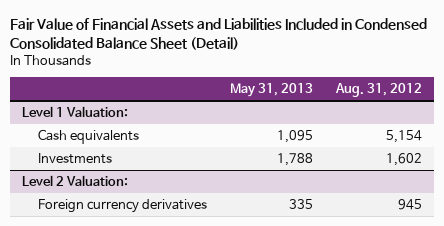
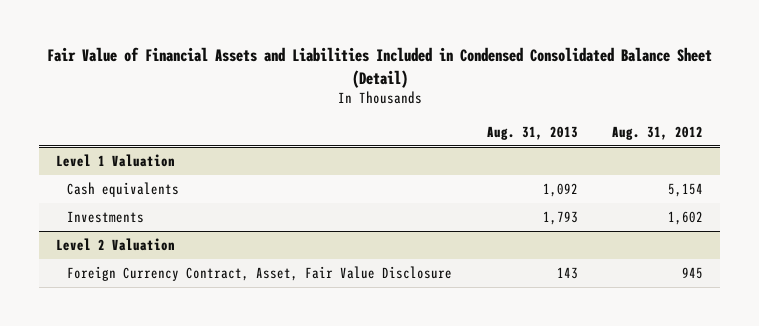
[229,83,313,98] May 31, 2013 -> none
none -> [486,125,578,140] Aug. 31, 2013
[21,105,128,117] Level 1 Valuation: -> [56,154,176,168] Level 1 Valuation
[21,174,128,186] Level 2 Valuation: -> [56,238,176,252] Level 2 Valuation
[37,198,207,213] Foreign currency derivatives -> [67,266,453,282] Foreign Currency Contract, Asset, Fair Value Disclosure

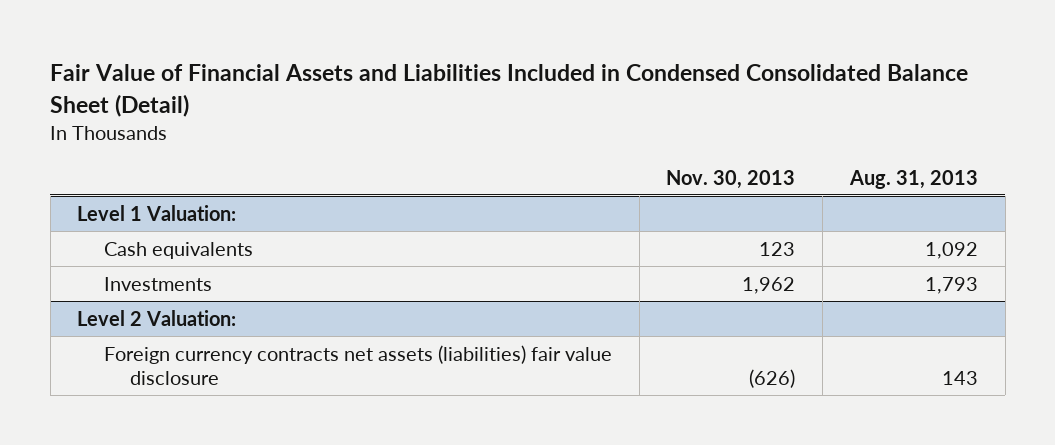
[611,125,703,140] Aug. 31, 2012 -> none
none -> [666,169,796,189] Nov. 30, 2013
[56,154,176,168] Level 1 Valuation -> [77,204,237,221] Level 1 Valuation:
[56,238,176,252] Level 2 Valuation -> [77,309,237,326] Level 2 Valuation:
[67,266,453,282] Foreign Currency Contract, Asset, Fair Value Disclosure -> [103,344,612,386] Foreign currency contracts net assets (liabilities) fair value disclosure

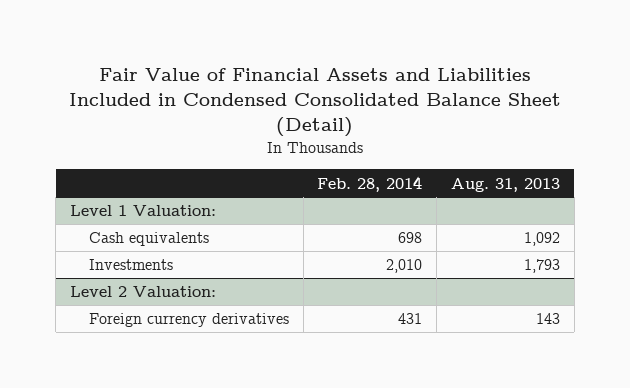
[666,169,796,189] Nov. 30, 2013 -> none
none -> [317,175,423,192] Feb. 28, 2014
[103,344,612,386] Foreign currency contracts net assets (liabilities) fair value disclosure -> [88,313,289,328] Foreign currency derivatives

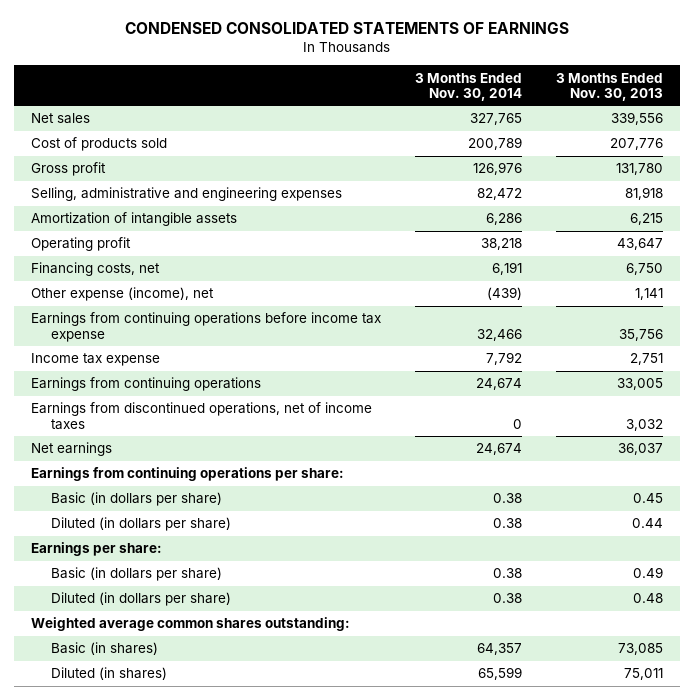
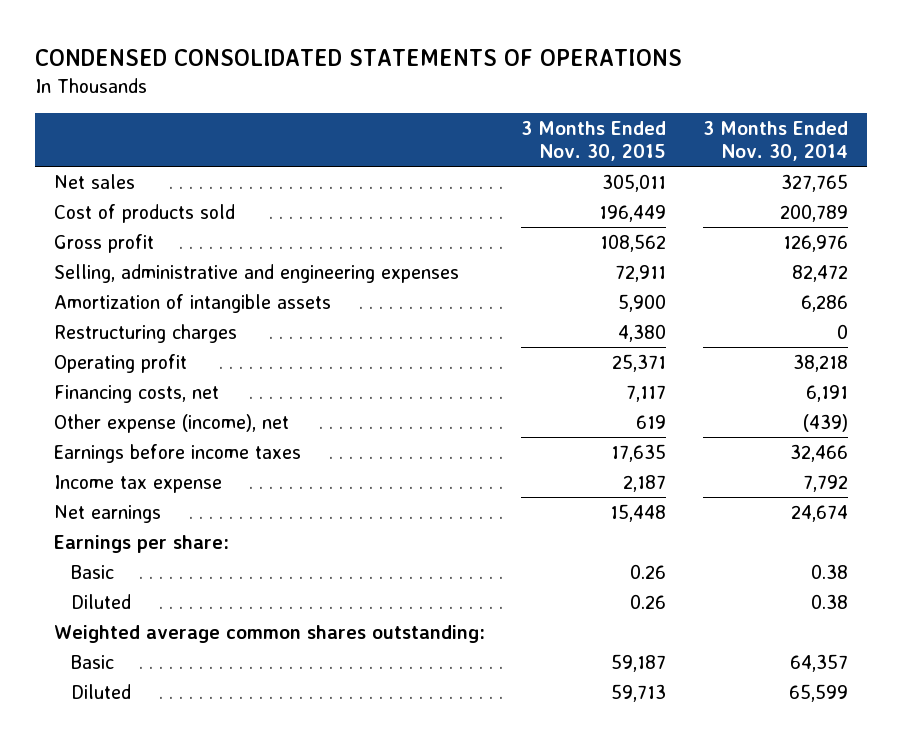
[124,22,569,35] CONDENSED CONSOLIDATED STATEMENTS OF EARNINGS -> [35,49,683,67] CONDENSED CONSOLIDATED STATEMENTS OF OPERATIONS
[555,72,663,102] 3 Months Ended Nov. 30, 2013 -> none
none -> [521,120,667,161] 3 Months Ended Nov. 30, 2015
none -> [53,323,237,343] Restructuring charges
[30,312,381,342] Earnings from continuing operations before income tax expense -> [53,443,301,463] Earnings before income taxes
[30,377,261,392] Earnings from continuing operations -> none
[30,402,372,430] Earnings from discontinued operations, net of income taxes -> none
[30,467,344,482] Earnings from continuing operations per share: -> none
[50,492,222,507] Basic (in dollars per share) -> none
[50,517,231,532] Diluted (in dollars per share) -> none
[50,567,222,582] Basic (in dollars per share) -> [70,564,114,579] Basic
[50,592,231,607] Diluted (in dollars per share) -> [70,593,131,609] Diluted
[50,642,158,656] Basic (in shares) -> [70,654,114,669] Basic
[50,667,167,681] Diluted (in shares) -> [70,683,131,699] Diluted

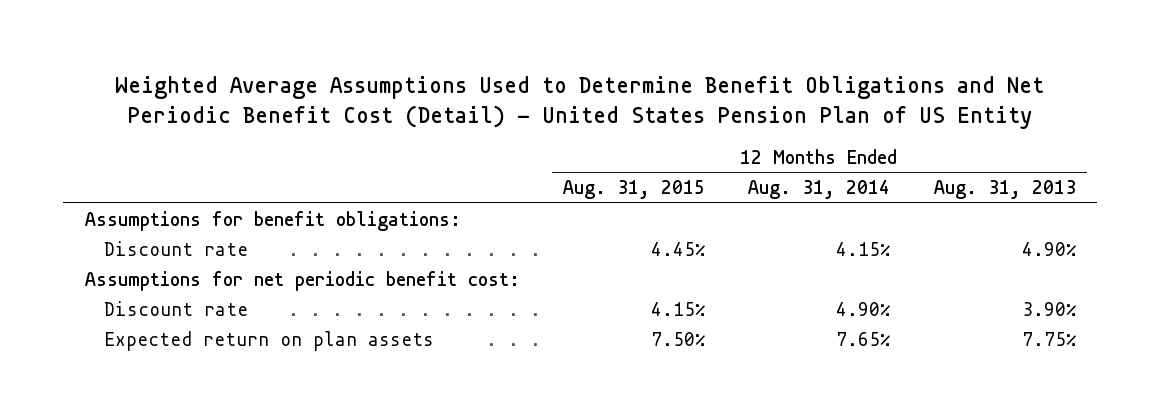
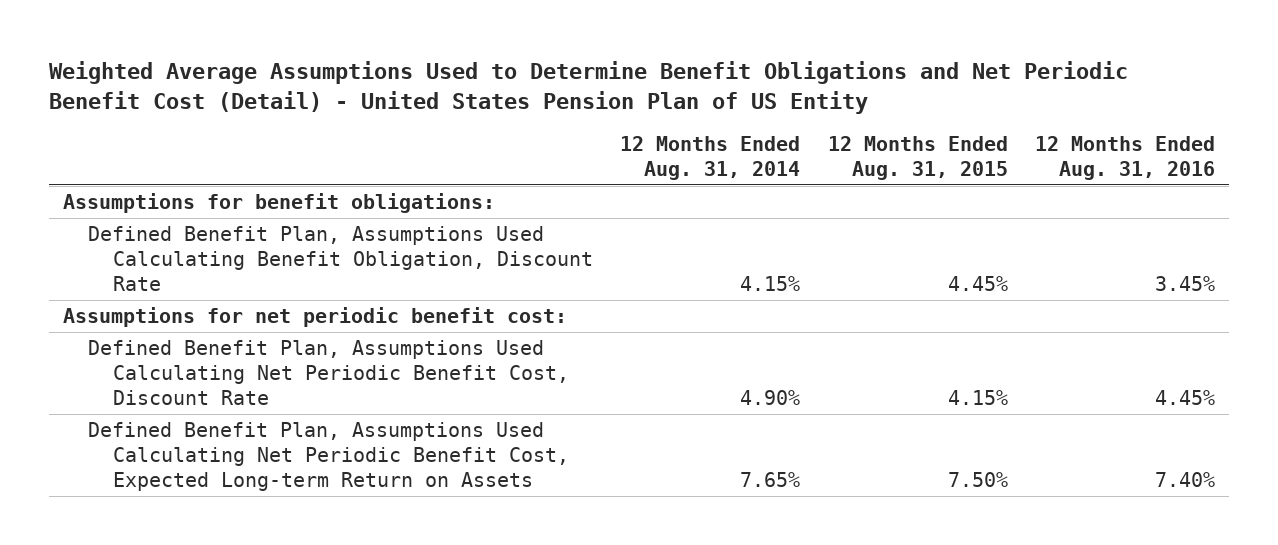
[933,180,1076,200] Aug. 31, 2013 -> none
none -> [1035,136,1216,181] 12 Months Ended Aug. 31, 2016
[104,240,249,256] Discount rate -> [87,225,593,291] Defined Benefit Plan, Assumptions Used Calculating Benefit Obligation, Discount Rate
[104,300,249,316] Discount rate -> [87,339,569,405] Defined Benefit Plan, Assumptions Used Calculating Net Periodic Benefit Cost, Discount Rate
[104,330,435,351] Expected return on plan assets -> [87,421,569,491] Defined Benefit Plan, Assumptions Used Calculating Net Periodic Benefit Cost, Expected Long-term Return on Assets

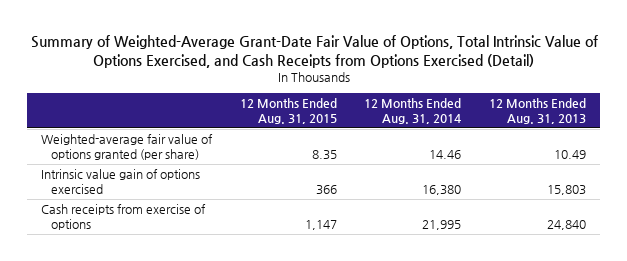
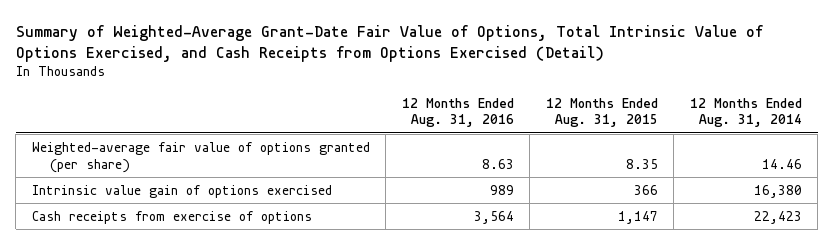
[489,98,587,125] 12 Months Ended Aug. 31, 2013 -> none
none -> [401,97,514,128] 12 Months Ended Aug. 31, 2016
[422,220,462,231] 21,995 -> [753,210,802,224] 22,423

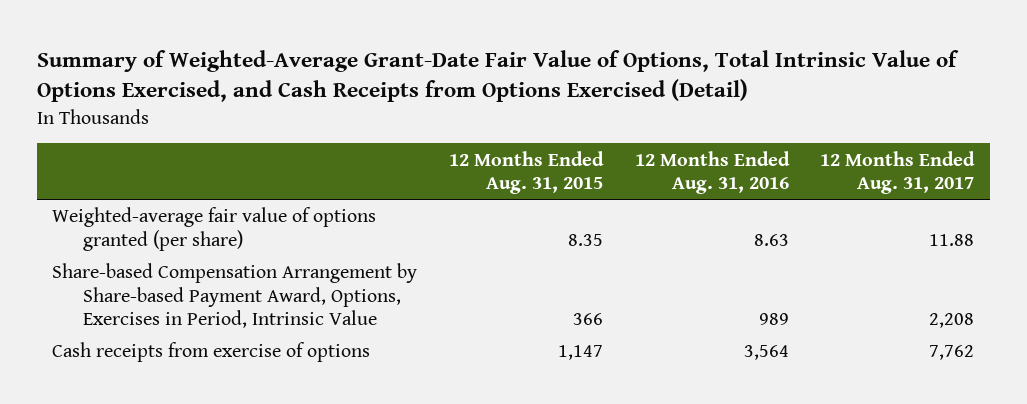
[689,97,802,128] 12 Months Ended Aug. 31, 2014 -> none
none -> [820,150,976,195] 12 Months Ended Aug. 31, 2017
[31,184,332,198] Intrinsic value gain of options exercised -> [52,263,418,329] Share-based Compensation Arrangement by Share-based Payment Award, Options, Exercises in Period, Intrinsic Value

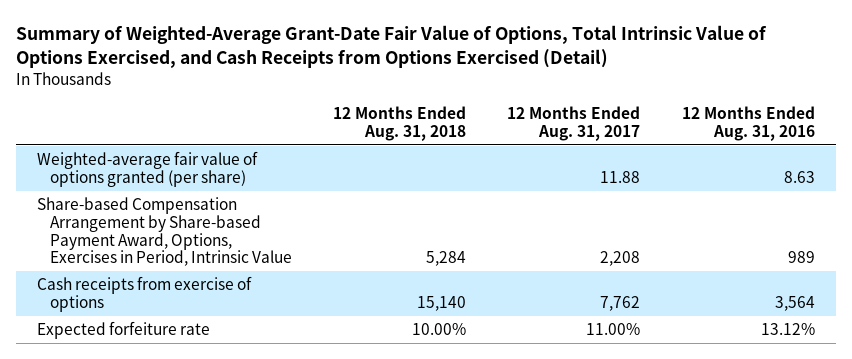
[449,150,605,195] 12 Months Ended Aug. 31, 2015 -> none
none -> [333,106,467,142] 12 Months Ended Aug. 31, 2018
none -> [36,321,210,340] Expected forfeiture rate

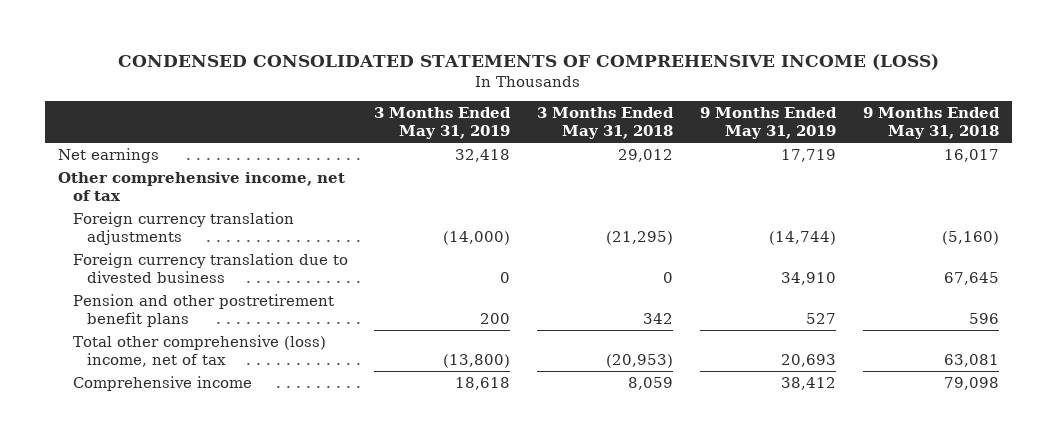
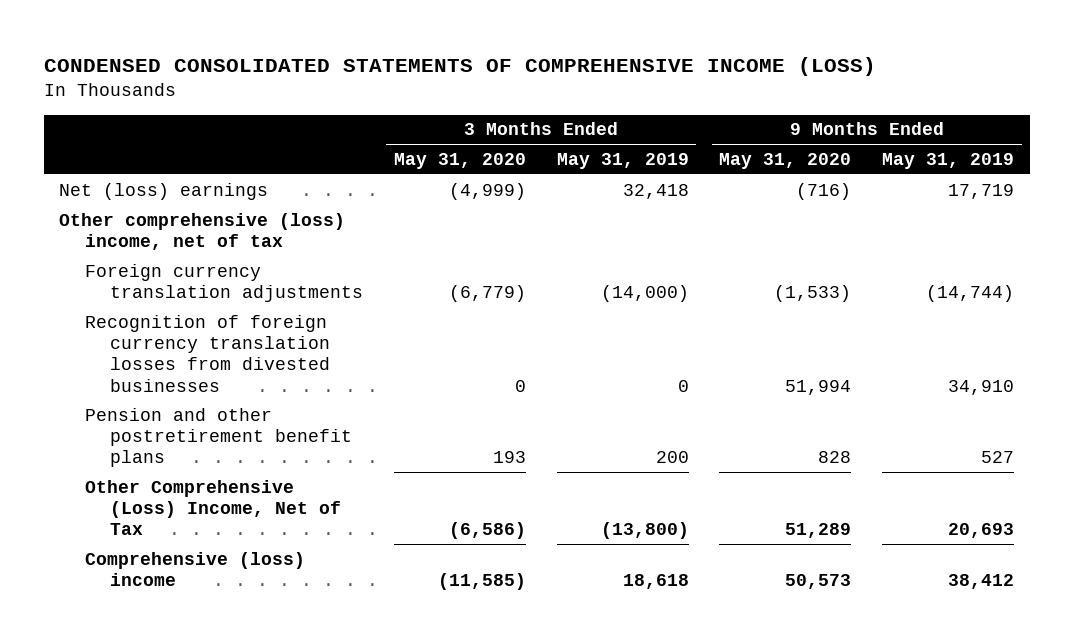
[537,106,675,139] 3 Months Ended May 31, 2018 -> none
[862,106,1000,139] 9 Months Ended May 31, 2018 -> none
none -> [393,153,526,170] May 31, 2020
none -> [719,153,852,170] May 31, 2020
[58,147,160,163] Net earnings -> [59,182,269,200] Net (loss) earnings
[58,171,346,201] Other comprehensive income, net of tax -> [59,212,346,251] Other comprehensive (loss) income, net of tax
[72,252,348,283] Foreign currency translation due to divested business -> [84,314,330,392] Recognition of foreign currency translation losses from divested businesses
[72,334,326,367] Total other comprehensive (loss) income, net of tax -> [84,479,341,536] Other Comprehensive (Loss) Income, Net of Tax
[72,375,252,391] Comprehensive income -> [84,551,305,587] Comprehensive (loss) income

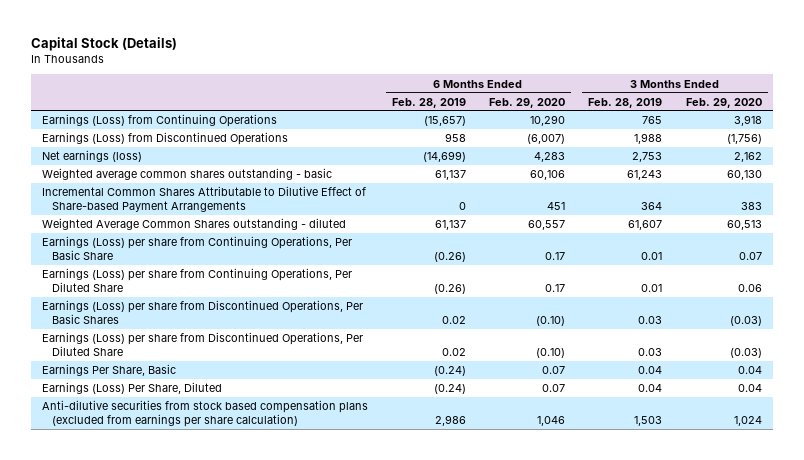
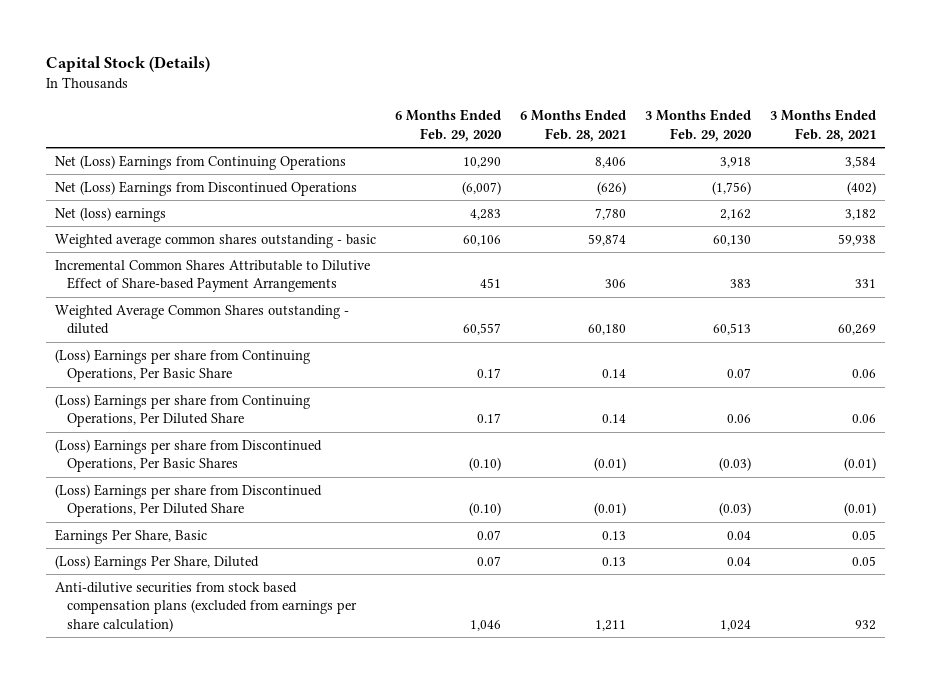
[391,97,466,108] Feb. 28, 2019 -> none
[588,97,663,108] Feb. 28, 2019 -> none
none -> [520,109,627,142] 6 Months Ended Feb. 28, 2021
none -> [769,109,876,142] 3 Months Ended Feb. 28, 2021
[42,114,278,128] Earnings (Loss) from Continuing Operations -> [55,154,347,170] Net (Loss) Earnings from Continuing Operations
[42,132,289,146] Earnings (Loss) from Discontinued Operations -> [55,180,358,196] Net (Loss) Earnings from Discontinued Operations
[42,150,143,163] Net earnings (loss) -> [55,206,167,222] Net (loss) earnings
[42,236,353,260] Earnings (Loss) per share from Continuing Operations, Per Basic Share -> [55,348,311,383] (Loss) Earnings per share from Continuing Operations, Per Basic Share
[42,268,353,292] Earnings (Loss) per share from Continuing Operations, Per Diluted Share -> [55,393,311,428] (Loss) Earnings per share from Continuing Operations, Per Diluted Share
[42,300,364,324] Earnings (Loss) per share from Discontinued Operations, Per Basic Shares -> [55,438,323,473] (Loss) Earnings per share from Discontinued Operations, Per Basic Shares
[42,332,364,356] Earnings (Loss) per share from Discontinued Operations, Per Diluted Share -> [55,483,323,518] (Loss) Earnings per share from Discontinued Operations, Per Diluted Share
[42,382,223,395] Earnings (Loss) Per Share, Diluted -> [55,554,260,570] (Loss) Earnings Per Share, Diluted

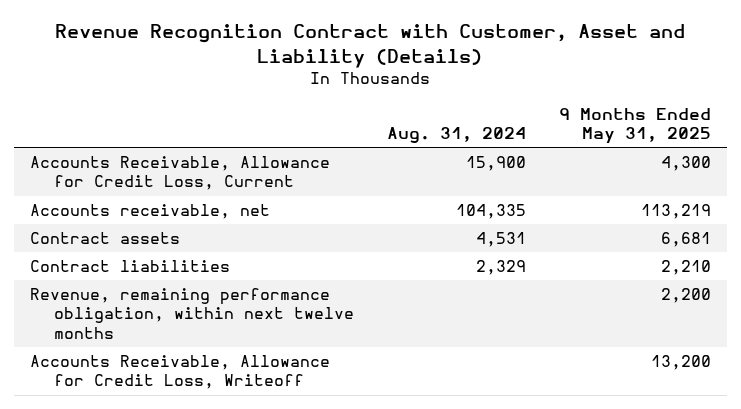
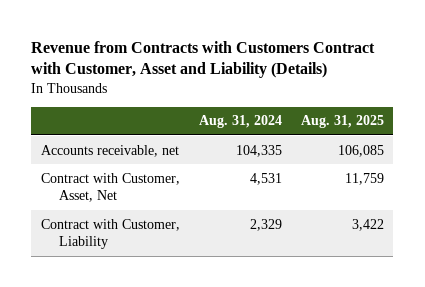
[55,24,686,68] Revenue Recognition Contract with Customer, Asset and Liability (Details) -> [31,40,376,79] Revenue from Contracts with Customers Contract with Customer, Asset and Liability (Details)
[558,107,711,145] 9 Months Ended May 31, 2025 -> none
none -> [300,115,384,129] Aug. 31, 2025
[30,156,331,191] Accounts Receivable, Allowance for Credit Loss, Current -> none
[30,288,354,339] Revenue, remaining performance obligation, within next twelve months -> none
[30,355,331,390] Accounts Receivable, Allowance for Credit Loss, Writeoff -> none
[30,232,181,245] Contract assets -> [40,172,180,203] Contract with Customer, Asset, Net
[30,260,231,273] Contract liabilities -> [40,218,180,250] Contract with Customer, Liability

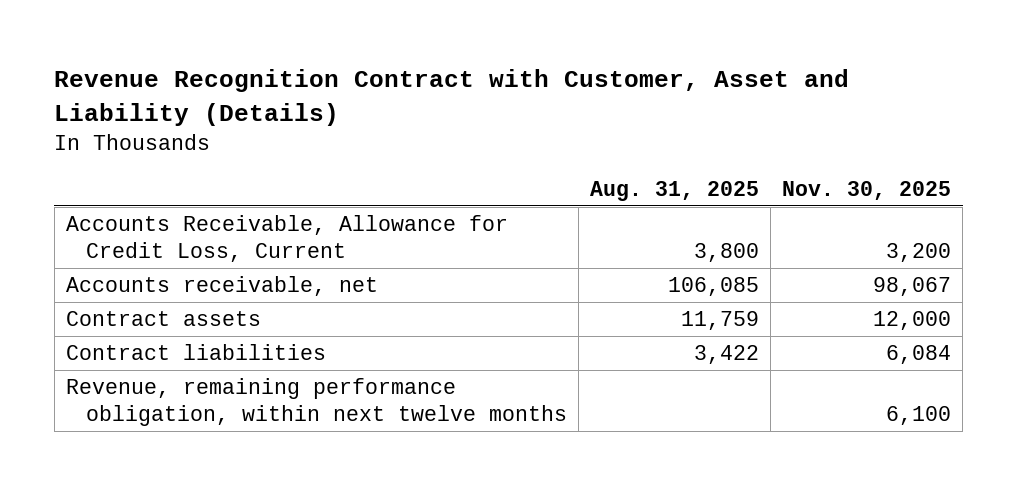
[31,40,376,79] Revenue from Contracts with Customers Contract with Customer, Asset and Liability (Details) -> [54,69,850,126] Revenue Recognition Contract with Customer, Asset and Liability (Details)
[198,115,282,129] Aug. 31, 2024 -> none
none -> [782,180,952,200] Nov. 30, 2025
none -> [65,215,508,263] Accounts Receivable, Allowance for Credit Loss, Current
[40,172,180,203] Contract with Customer, Asset, Net -> [65,311,261,327] Contract assets
[40,218,180,250] Contract with Customer, Liability -> [65,344,326,361] Contract liabilities
none -> [65,378,567,427] Revenue, remaining performance obligation, within next twelve months

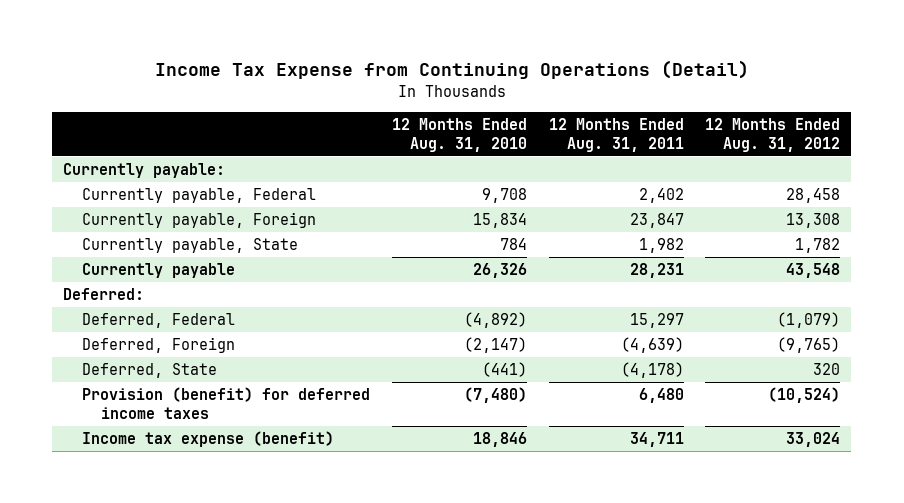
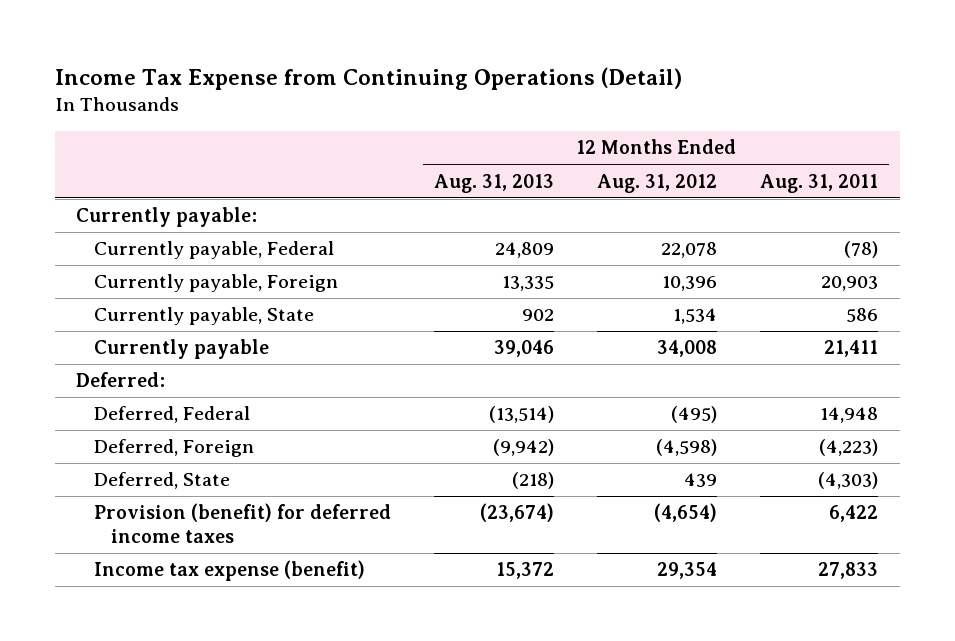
[391,117,527,152] 12 Months Ended Aug. 31, 2010 -> none
none -> [433,173,554,193] Aug. 31, 2013
[638,188,684,204] 2,402 -> [844,241,879,259] (78)
[786,188,841,204] 28,458 -> [661,242,718,259] 22,078
[629,213,684,229] 23,847 -> [821,276,879,292] 20,903
[786,213,841,229] 13,308 -> [662,276,718,292] 10,396
[638,238,684,254] 1,982 -> [846,308,879,323] 586
[795,238,841,254] 1,782 -> [673,308,718,325] 1,534
[629,263,684,279] 28,231 -> [824,340,879,358] 21,411
[786,263,841,279] 43,548 -> [657,340,718,358] 34,008
[629,313,684,329] 15,297 -> [820,407,879,424] 14,948
[777,312,841,329] (1,079) -> [671,406,718,424] (495)
[620,337,684,354] (4,639) -> [819,439,879,457] (4,223)
[777,337,841,354] (9,765) -> [656,439,718,457] (4,598)
[620,362,684,379] (4,178) -> [818,472,879,490] (4,303)
[813,363,841,376] 320 -> [684,473,718,488] 439
[638,388,684,404] 6,480 -> [829,505,879,523] 6,422
[768,387,841,404] (10,524) -> [654,503,718,523] (4,654)
[629,432,684,448] 34,711 -> [818,562,879,580] 27,833
[786,432,841,448] 33,024 -> [657,562,718,580] 29,354

